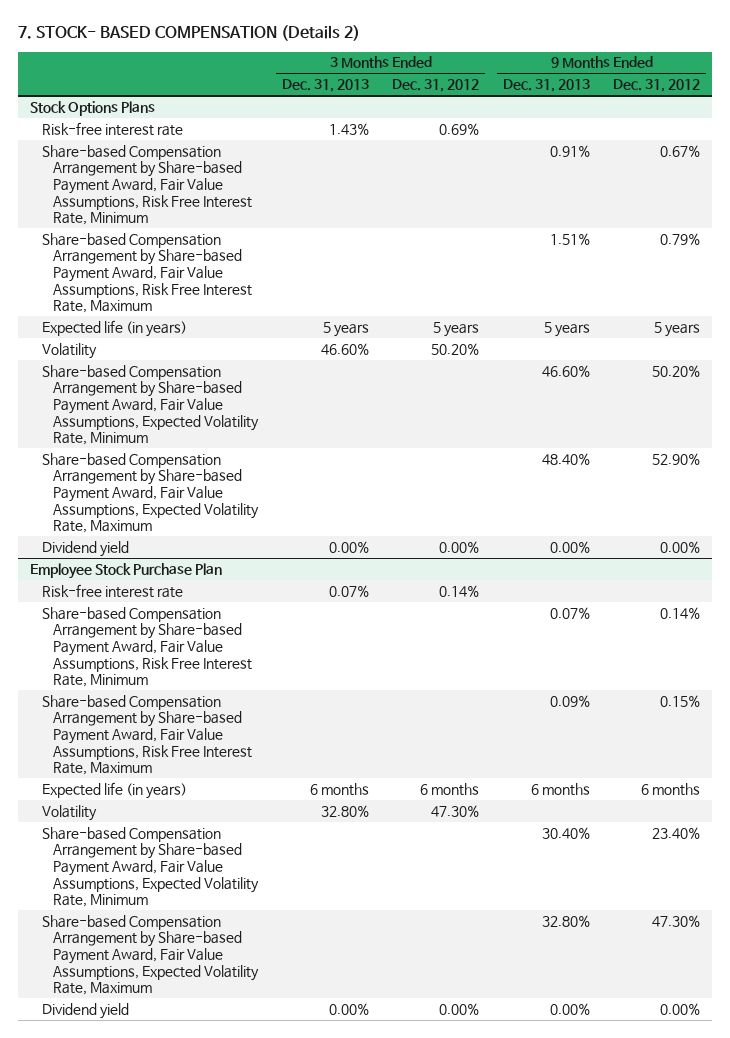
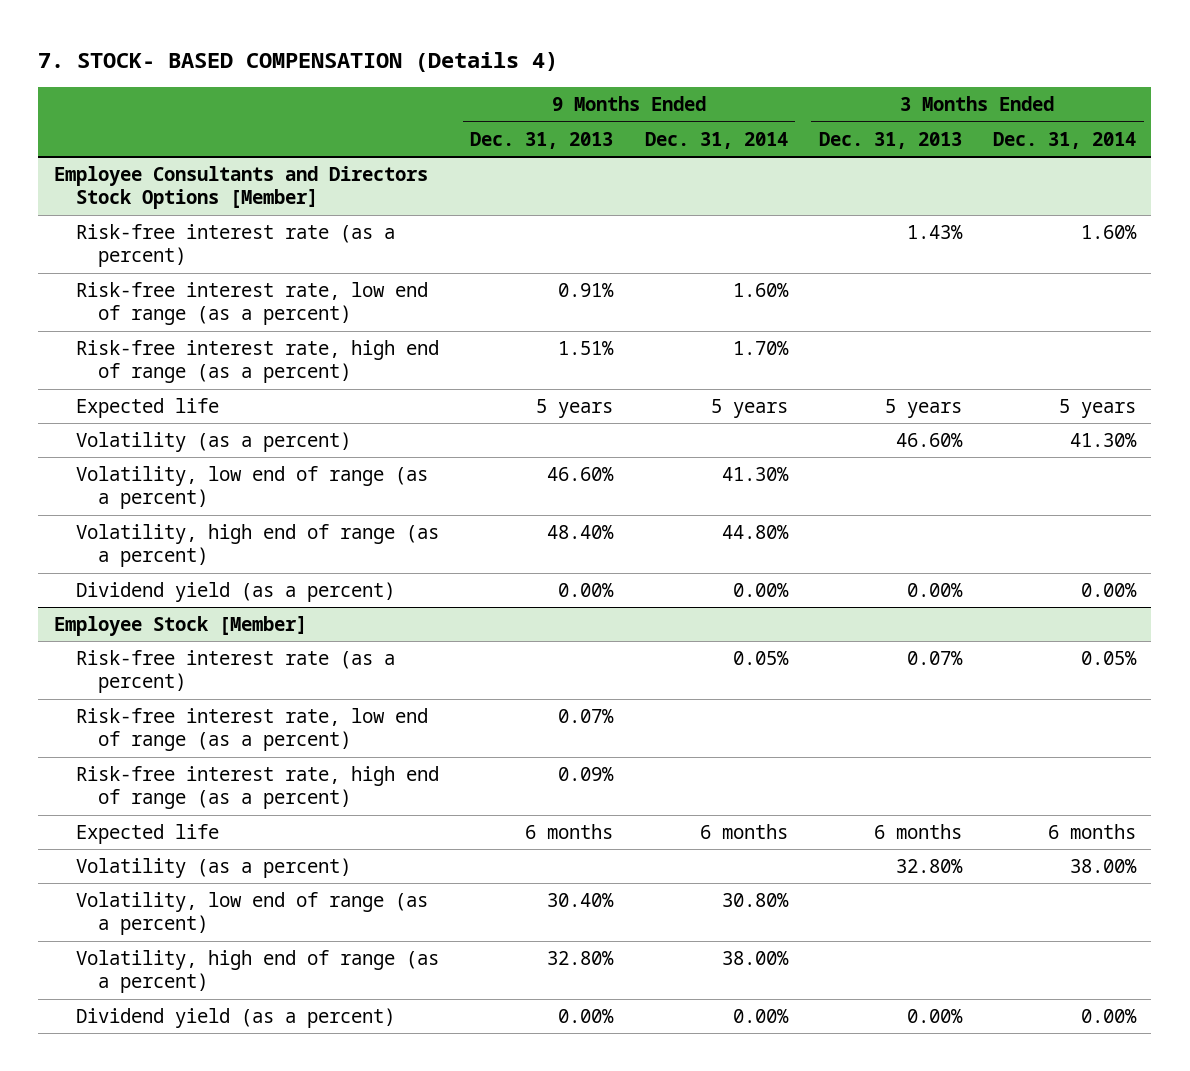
[17,25,360,42] 7. STOCK- BASED COMPENSATION (Details 2) -> [38,52,559,73] 7. STOCK- BASED COMPENSATION (Details 4)
[392,79,480,93] Dec. 31, 2012 -> none
[613,79,701,93] Dec. 31, 2012 -> none
none -> [644,131,788,149] Dec. 31, 2014
none -> [992,131,1136,149] Dec. 31, 2014
[29,100,155,116] Stock Options Plans -> none
[29,562,222,579] Employee Stock Purchase Plan -> none
none -> [53,166,428,210] Employee Consultants and Directors Stock Options [Member]
[41,121,183,136] Risk-free interest rate -> [76,224,396,268] Risk-free interest rate (as a percent)
[41,144,253,226] Share-based Compensation Arrangement by Share-based Payment Award, Fair Value Assumptions, Risk Free Interest Rate, Minimum -> [76,282,429,326] Risk-free interest rate, low end of range (as a percent)
[41,232,253,314] Share-based Compensation Arrangement by Share-based Payment Award, Fair Value Assumptions, Risk Free Interest Rate, Maximum -> [76,340,440,384] Risk-free interest rate, high end of range (as a percent)
[41,319,187,337] Expected life (in years) -> [76,398,220,419] Expected life
[41,342,97,359] Volatility -> [76,432,352,453] Volatility (as a percent)
[41,364,260,446] Share-based Compensation Arrangement by Share-based Payment Award, Fair Value Assumptions, Expected Volatility Rate, Minimum -> [76,466,429,510] Volatility, low end of range (as a percent)
[41,452,260,534] Share-based Compensation Arrangement by Share-based Payment Award, Fair Value Assumptions, Expected Volatility Rate, Maximum -> [76,524,440,568] Volatility, high end of range (as a percent)
[41,540,129,557] Dividend yield -> [76,582,396,603] Dividend yield (as a percent)
none -> [53,616,307,637] Employee Stock [Member]
[41,583,183,598] Risk-free interest rate -> [76,650,396,694] Risk-free interest rate (as a percent)
[41,606,253,688] Share-based Compensation Arrangement by Share-based Payment Award, Fair Value Assumptions, Risk Free Interest Rate, Minimum -> [76,708,429,752] Risk-free interest rate, low end of range (as a percent)
[41,694,253,776] Share-based Compensation Arrangement by Share-based Payment Award, Fair Value Assumptions, Risk Free Interest Rate, Maximum -> [76,766,440,810] Risk-free interest rate, high end of range (as a percent)
[41,781,187,799] Expected life (in years) -> [76,824,220,845] Expected life
[41,804,97,821] Volatility -> [76,858,352,879] Volatility (as a percent)
[41,826,260,908] Share-based Compensation Arrangement by Share-based Payment Award, Fair Value Assumptions, Expected Volatility Rate, Minimum -> [76,892,429,936] Volatility, low end of range (as a percent)
[41,914,260,996] Share-based Compensation Arrangement by Share-based Payment Award, Fair Value Assumptions, Expected Volatility Rate, Maximum -> [76,950,440,994] Volatility, high end of range (as a percent)
[41,1002,129,1019] Dividend yield -> [76,1008,396,1029] Dividend yield (as a percent)

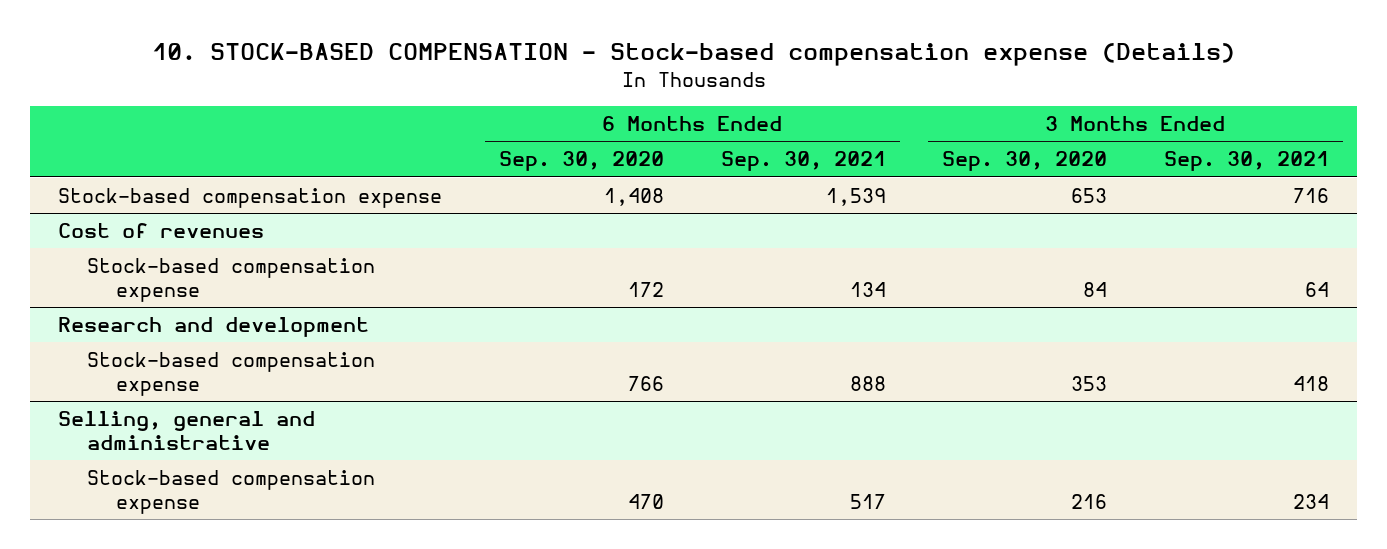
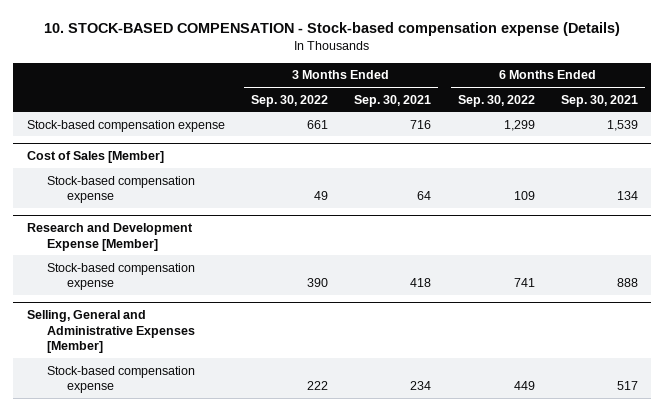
[498,151,664,172] Sep. 30, 2020 -> none
[942,151,1108,172] Sep. 30, 2020 -> none
none -> [250,94,328,107] Sep. 30, 2022
none -> [457,94,535,107] Sep. 30, 2022
[58,223,265,239] Cost of revenues -> [26,151,164,164] Cost of Sales [Member]
[58,317,370,338] Research and development -> [26,223,193,251] Research and Development Expense [Member]
[58,411,316,450] Selling, general and administrative -> [26,310,195,353] Selling, General and Administrative Expenses [Member]

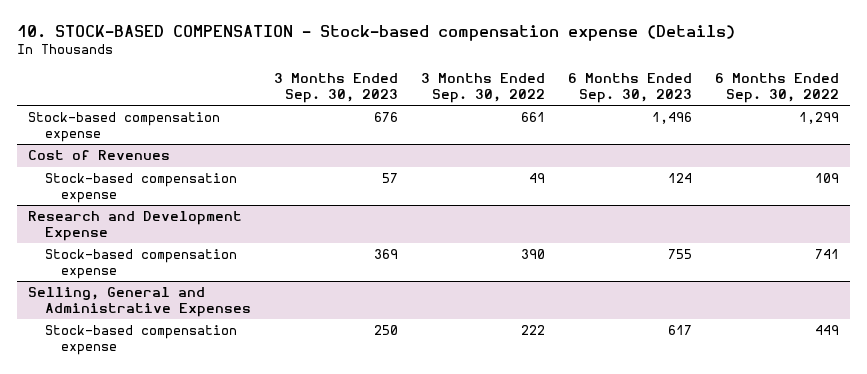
[354,94,432,107] Sep. 30, 2021 -> none
[561,94,639,107] Sep. 30, 2021 -> none
none -> [273,73,398,103] 3 Months Ended Sep. 30, 2023
none -> [567,73,692,103] 6 Months Ended Sep. 30, 2023
[26,151,164,164] Cost of Sales [Member] -> [28,150,171,161] Cost of Revenues
[26,223,193,251] Research and Development Expense [Member] -> [28,211,243,241] Research and Development Expense
[26,310,195,353] Selling, General and Administrative Expenses [Member] -> [28,287,251,317] Selling, General and Administrative Expenses

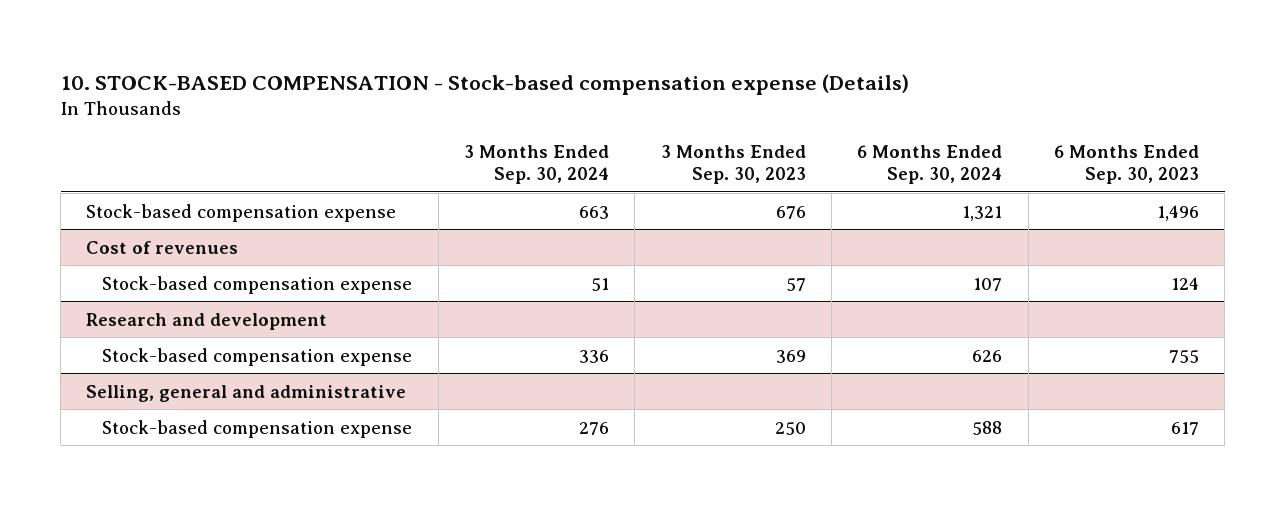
[420,73,545,103] 3 Months Ended Sep. 30, 2022 -> none
[714,73,839,103] 6 Months Ended Sep. 30, 2022 -> none
none -> [463,144,609,184] 3 Months Ended Sep. 30, 2024
none -> [857,144,1003,184] 6 Months Ended Sep. 30, 2024
[28,150,171,161] Cost of Revenues -> [86,240,239,254] Cost of revenues
[28,211,243,241] Research and Development Expense -> [86,312,328,330] Research and development
[28,287,251,317] Selling, General and Administrative Expenses -> [86,384,407,402] Selling, general and administrative

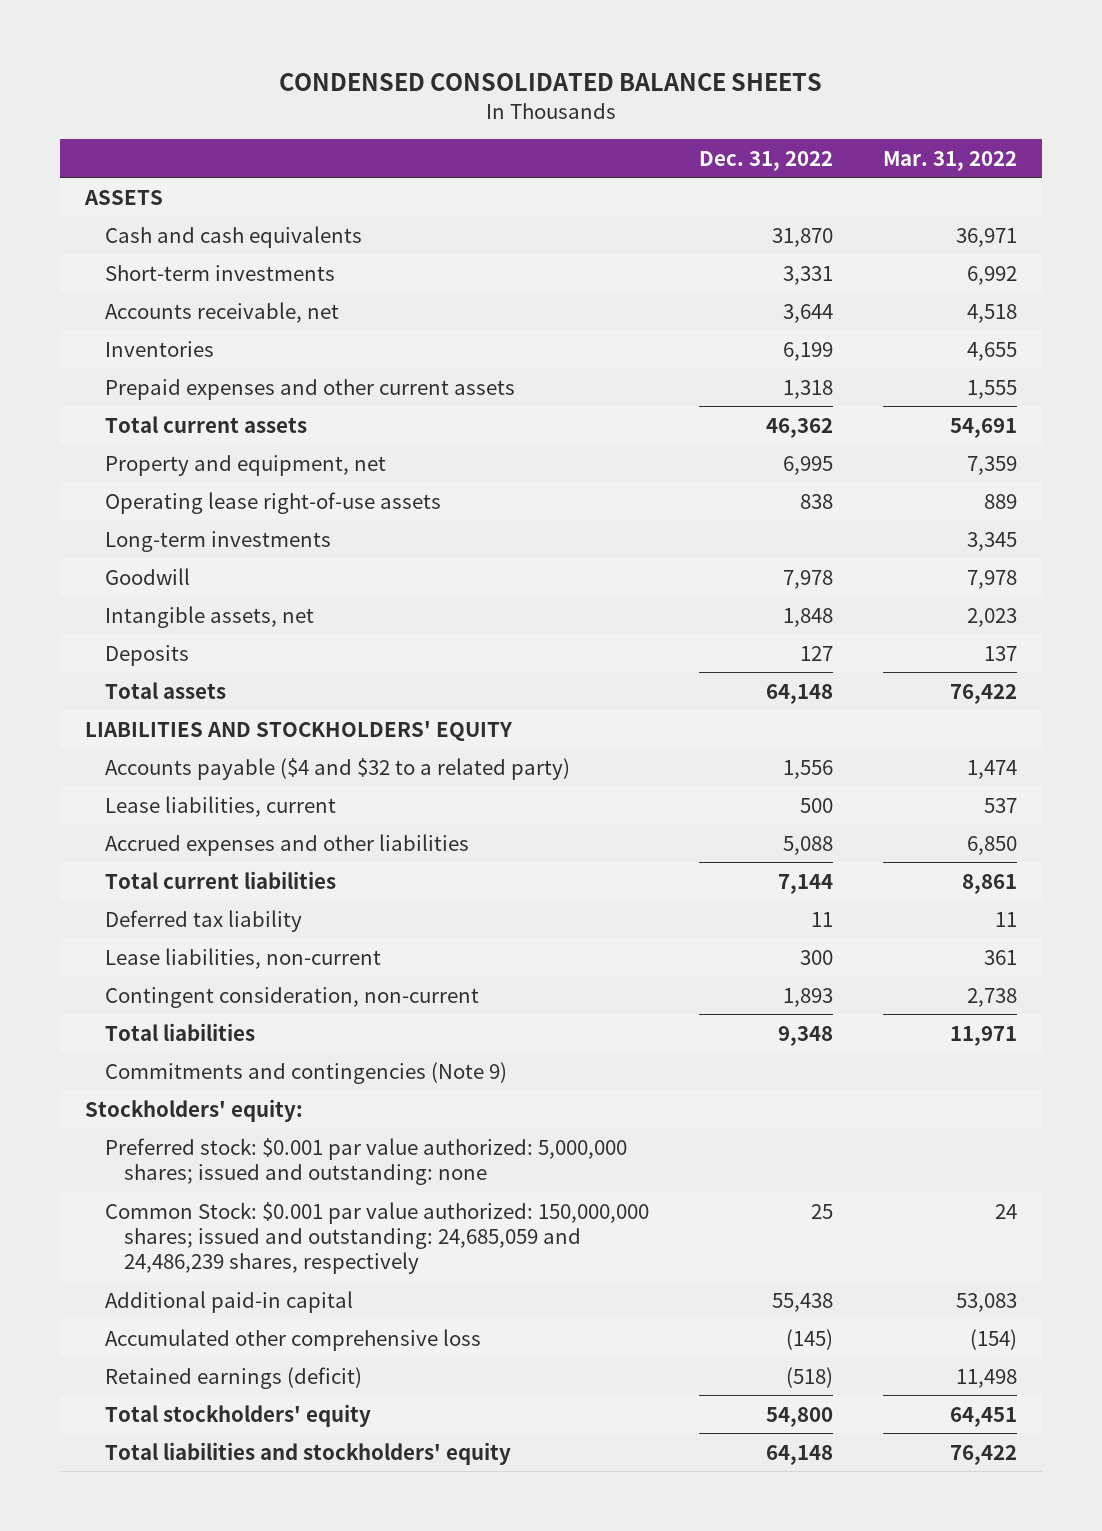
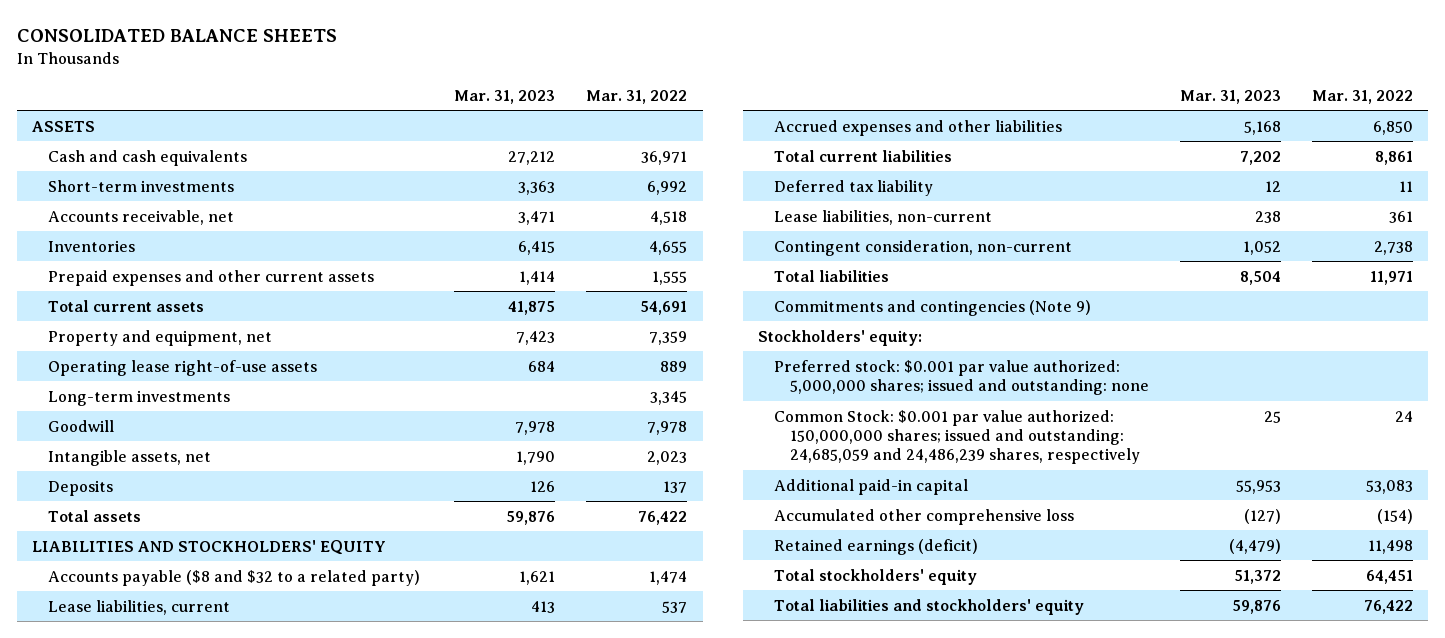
[278,73,822,92] CONDENSED CONSOLIDATED BALANCE SHEETS -> [16,28,337,42] CONSOLIDATED BALANCE SHEETS
[698,150,833,171] Dec. 31, 2022 -> none
none -> [454,89,556,104] Mar. 31, 2023
[104,757,570,780] Accounts payable ($4 and $32 to a related party) -> [48,569,421,586] Accounts payable ($8 and $32 to a related party)

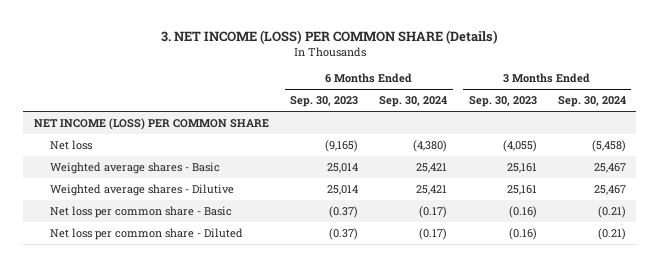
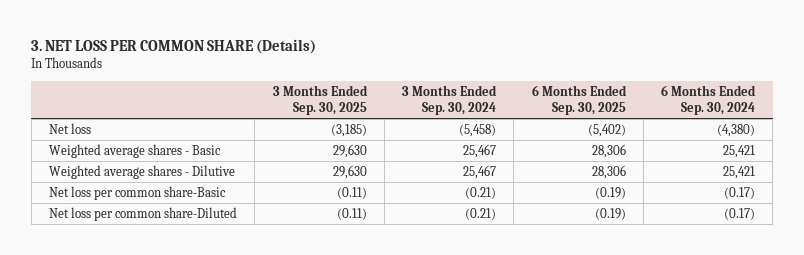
[160,29,498,44] 3. NET INCOME (LOSS) PER COMMON SHARE (Details) -> [31,39,317,55] 3. NET LOSS PER COMMON SHARE (Details)
[290,96,359,108] Sep. 30, 2023 -> none
[468,96,537,108] Sep. 30, 2023 -> none
none -> [272,85,368,115] 3 Months Ended Sep. 30, 2025
none -> [531,85,627,115] 6 Months Ended Sep. 30, 2025
[34,118,270,131] NET INCOME (LOSS) PER COMMON SHARE -> none
[49,206,232,219] Net loss per common share - Basic -> [49,186,227,201] Net loss per common share-Basic
[49,228,243,241] Net loss per common share - Diluted -> [49,207,238,222] Net loss per common share-Diluted

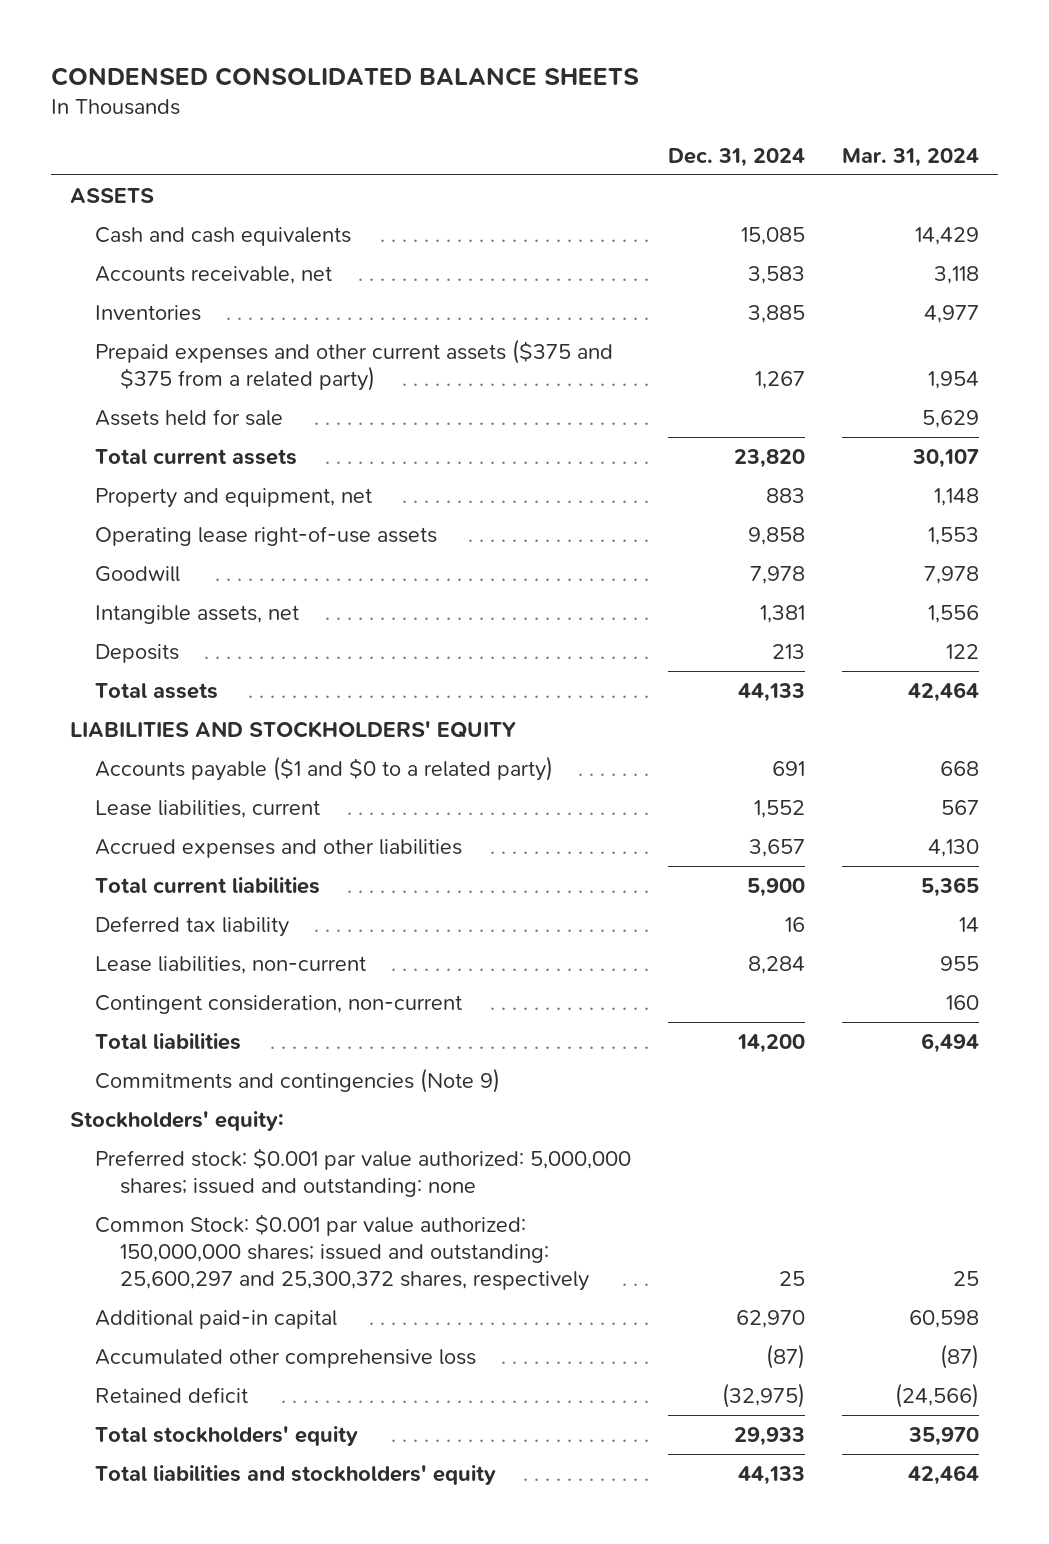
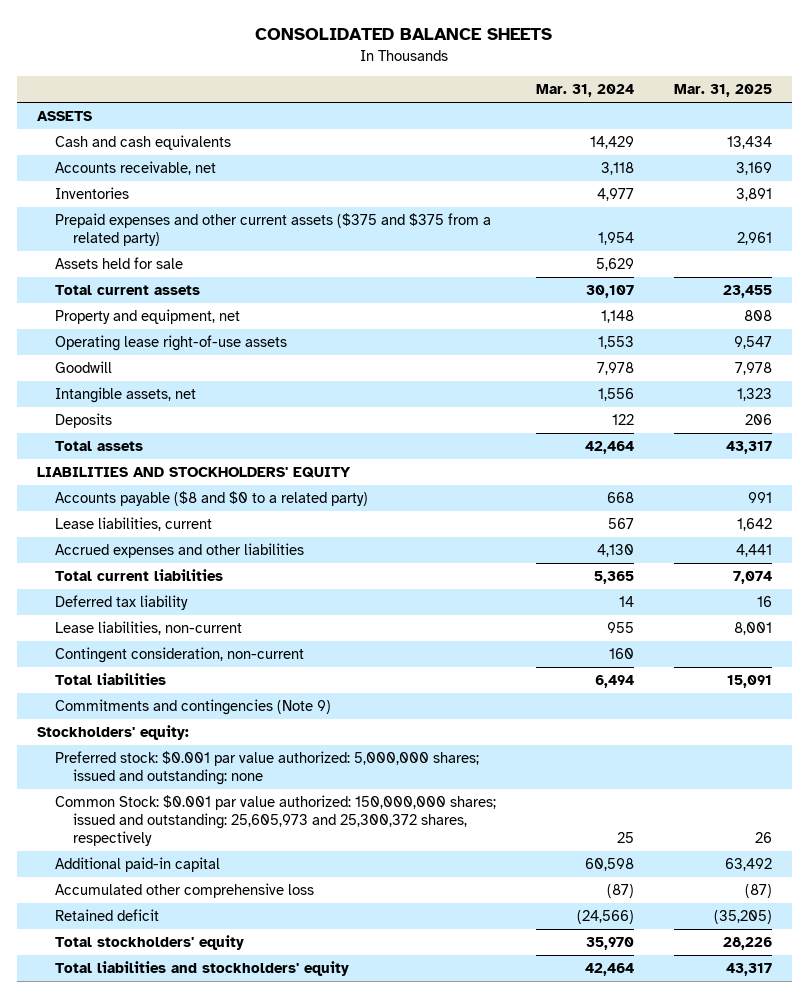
[51,66,640,86] CONDENSED CONSOLIDATED BALANCE SHEETS -> [255,28,553,41] CONSOLIDATED BALANCE SHEETS
[668,147,806,167] Dec. 31, 2024 -> none
none -> [673,84,772,98] Mar. 31, 2025
[94,755,553,781] Accounts payable ($1 and $0 to a related party) -> [54,491,368,507] Accounts payable ($8 and $0 to a related party)
[94,1213,590,1291] Common Stock: $0.001 par value authorized: 150,000,000 shares; issued and outstanding: 25,600,297 and 25,300,372 shares, respectively -> [54,795,496,847] Common Stock: $0.001 par value authorized: 150,000,000 shares; issued and outstanding: 25,605,973 and 25,300,372 shares, respectively

